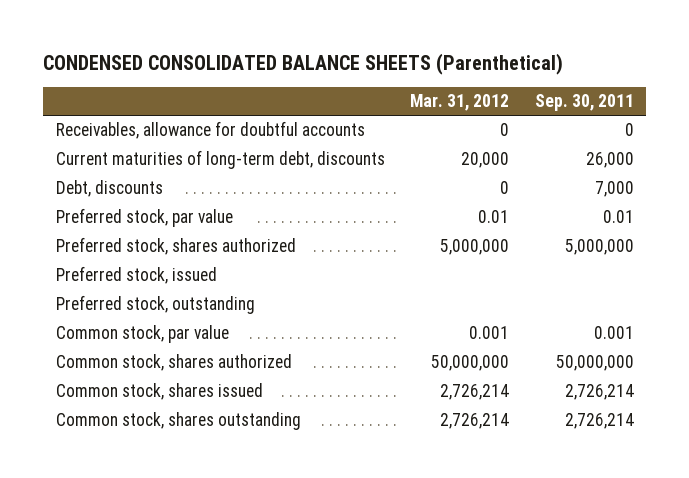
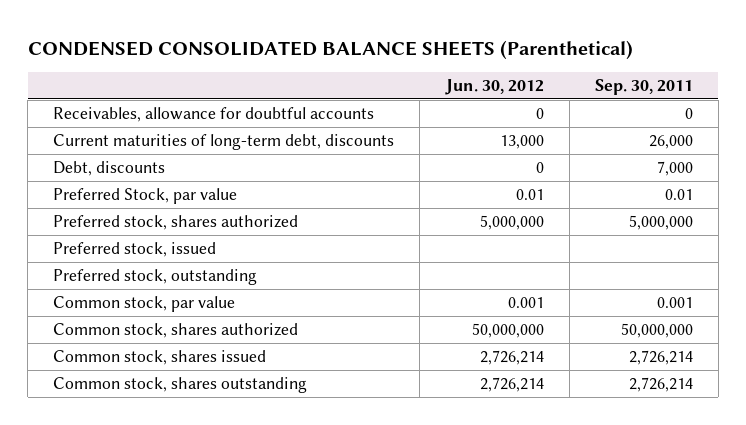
[410,94,510,112] Mar. 31, 2012 -> none
none -> [444,78,544,95] Jun. 30, 2012
[55,208,233,228] Preferred stock, par value -> [53,187,238,204] Preferred Stock, par value

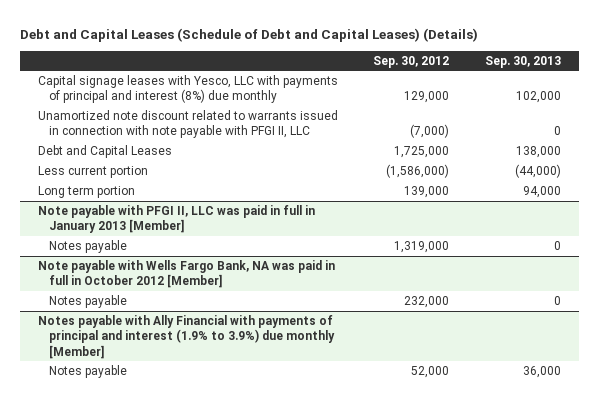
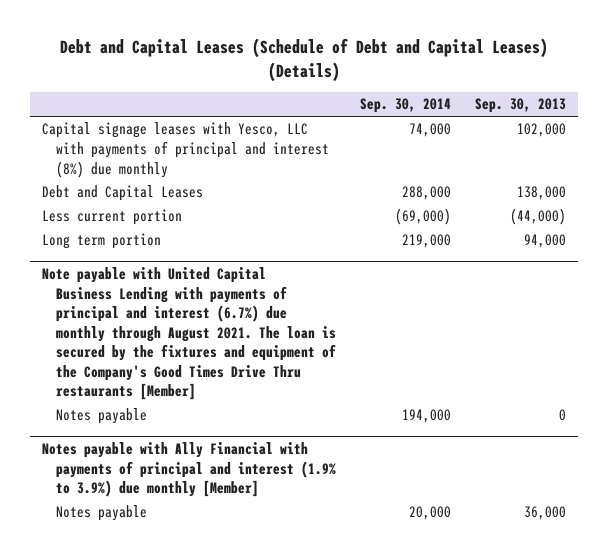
[373,55,450,68] Sep. 30, 2012 -> none
none -> [360,98,452,114] Sep. 30, 2014
[37,110,338,139] Unamortized note discount related to warrants issued in connection with note payable with PFGI II, LLC -> none
[37,205,315,234] Note payable with PFGI II, LLC was paid in full in January 2013 [Member] -> none
[48,240,127,254] Notes payable -> none
[37,260,335,289] Note payable with Wells Fargo Bank, NA was paid in full in October 2012 [Member] -> none
none -> [41,267,337,401] Note payable with United Capital Business Lending with payments of principal and interest (6.7%) due monthly through August 2021. The loan is secured by the fixtures and equipment of the Company's Good Times Drive Thru restaurants [Member]

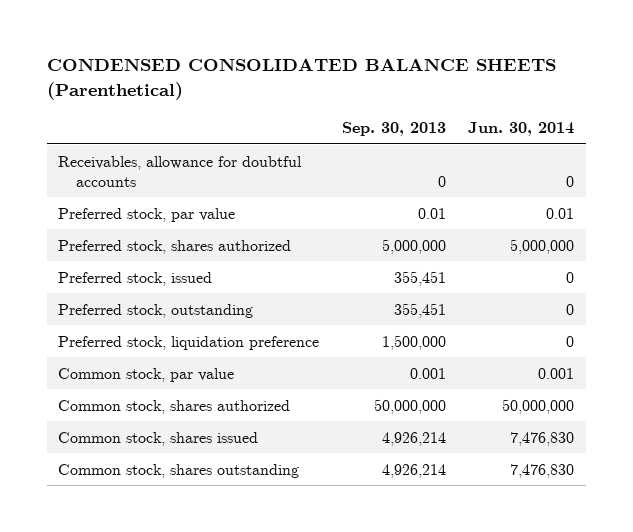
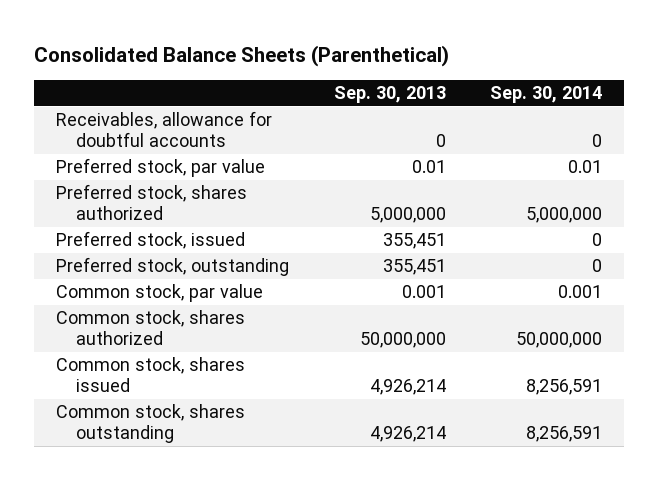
[47,58,557,100] CONDENSED CONSOLIDATED BALANCE SHEETS (Parenthetical) -> [34,45,450,68] Consolidated Balance Sheets (Parenthetical)
[468,122,575,137] Jun. 30, 2014 -> none
none -> [489,86,602,104] Sep. 30, 2014
[58,335,320,350] Preferred stock, liquidation preference -> none

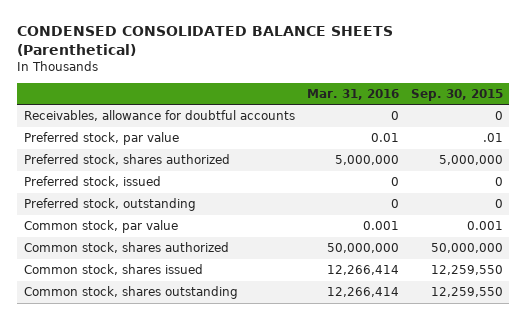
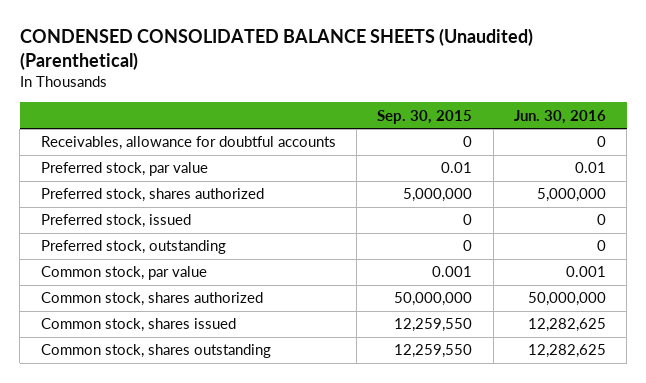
[17,25,394,56] CONDENSED CONSOLIDATED BALANCE SHEETS (Parenthetical) -> [19,28,533,70] CONDENSED CONSOLIDATED BALANCE SHEETS (Unaudited) (Parenthetical)
[306,88,399,100] Mar. 31, 2016 -> none
none -> [513,109,606,124] Jun. 30, 2016
[483,133,504,143] .01 -> [441,162,473,174] 0.01

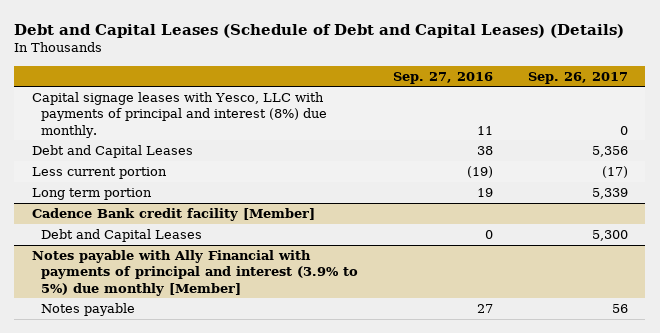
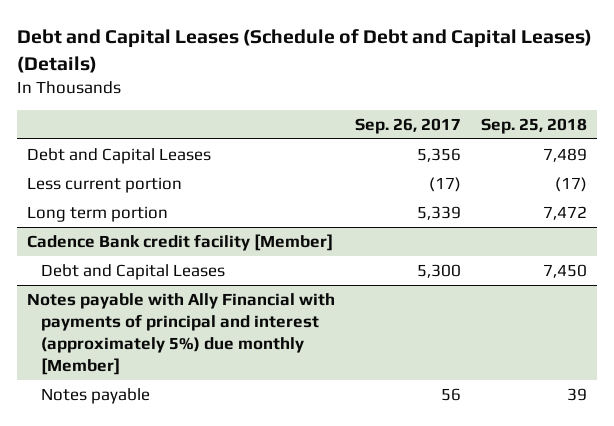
[393,71,494,84] Sep. 27, 2016 -> none
none -> [480,117,587,134] Sep. 25, 2018
[31,92,328,138] Capital signage leases with Yesco, LLC with payments of principal and interest (8%) due monthly. -> none
[31,250,359,296] Notes payable with Ally Financial with payments of principal and interest (3.9% to 5%) due monthly [Member] -> [26,292,335,375] Notes payable with Ally Financial with payments of principal and interest (approximately 5%) due monthly [Member]

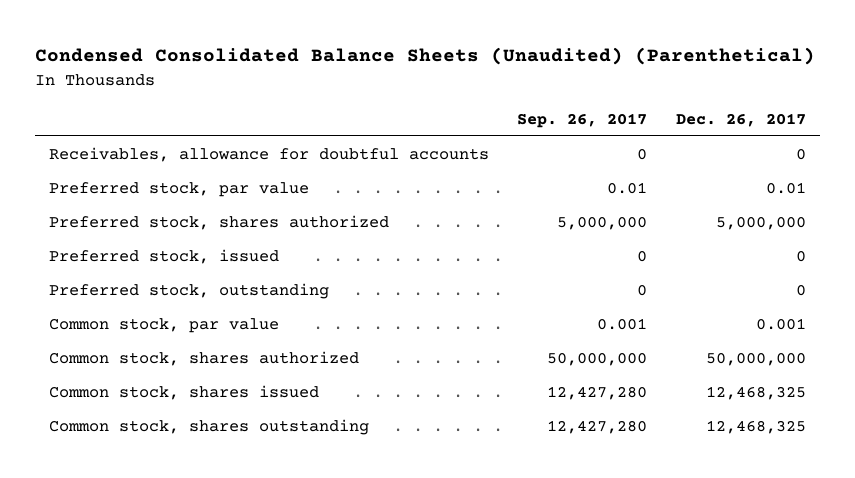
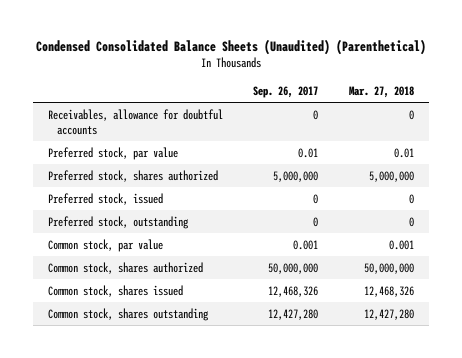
[675,112,806,127] Dec. 26, 2017 -> none
none -> [348,85,414,98] Mar. 27, 2018
[547,386,648,401] 12,427,280 -> [268,285,319,297] 12,468,326

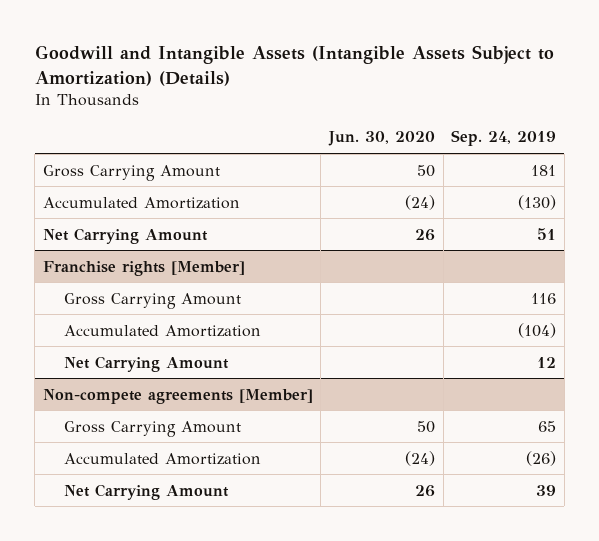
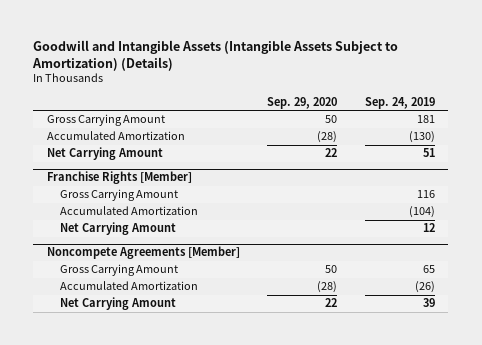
[328,131,436,147] Jun. 30, 2020 -> none
none -> [267,96,338,109] Sep. 29, 2020
[42,260,245,276] Franchise rights [Member] -> [47,171,193,185] Franchise Rights [Member]
[42,388,313,404] Non-compete agreements [Member] -> [47,246,241,260] Noncompete Agreements [Member]

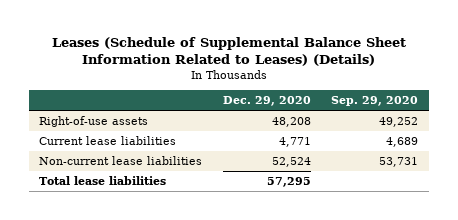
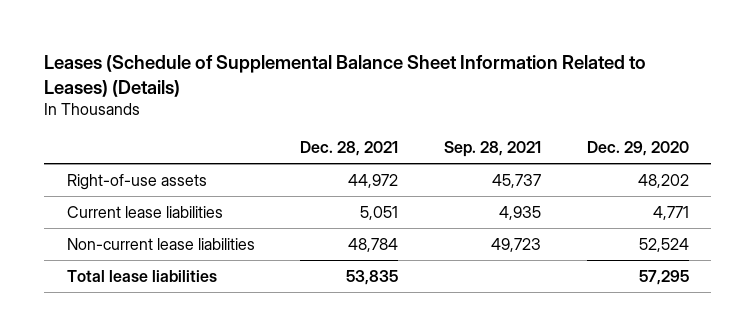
[331,96,419,107] Sep. 29, 2020 -> none
none -> [300,141,399,157] Dec. 28, 2021
none -> [443,141,541,158] Sep. 28, 2021
[271,117,311,128] 48,208 -> [637,174,689,189] 48,202

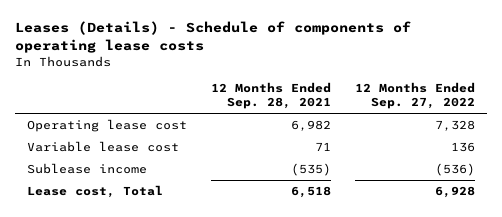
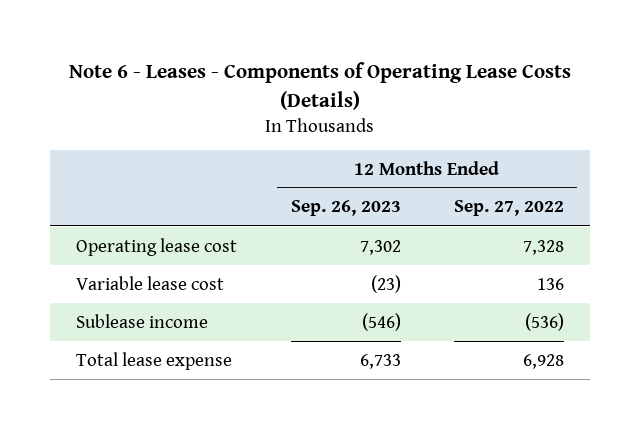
[14,21,411,54] Leases (Details) - Schedule of components of operating lease costs -> [69,62,572,110] Note 6 - Leases - Components of Operating Lease Costs (Details)
[210,82,331,109] 12 Months Ended Sep. 28, 2021 -> none
none -> [290,200,401,217] Sep. 26, 2023
[26,185,163,199] Lease cost, Total -> [76,351,233,370] Total lease expense

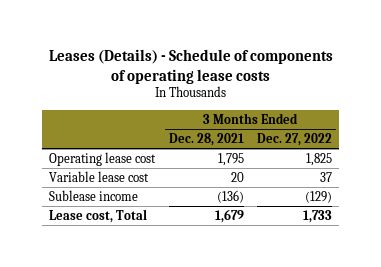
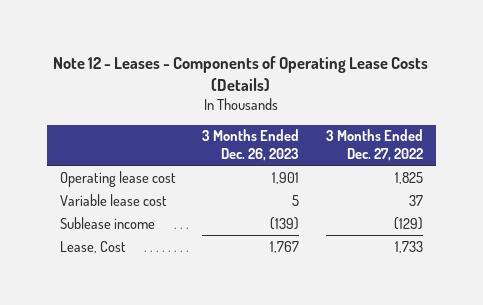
[48,49,333,84] Leases (Details) - Schedule of components of operating lease costs -> [53,55,429,92] Note 12 - Leases - Components of Operating Lease Costs (Details)
[168,132,244,146] Dec. 28, 2021 -> none
none -> [202,129,300,162] 3 Months Ended Dec. 26, 2023
[48,208,147,223] Lease cost, Total -> [59,240,126,253] Lease, Cost

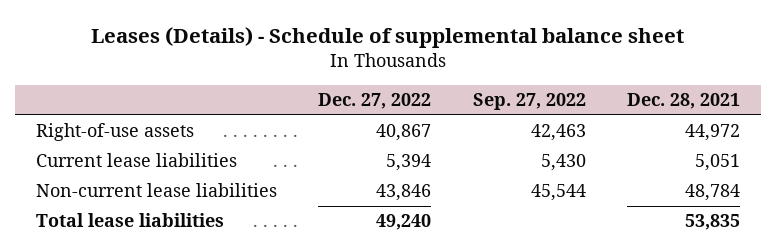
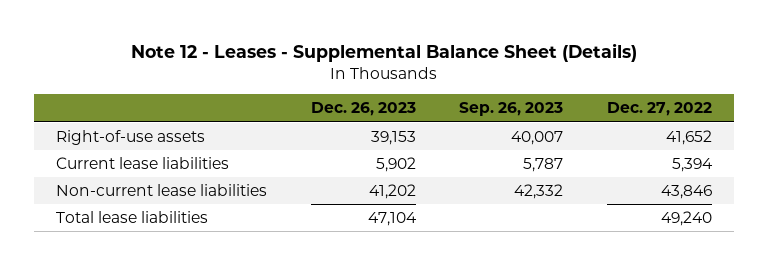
[91,26,685,48] Leases (Details) - Schedule of supplemental balance sheet -> [131,43,638,63] Note 12 - Leases - Supplemental Balance Sheet (Details)
[472,93,586,111] Sep. 27, 2022 -> none
[627,93,741,110] Dec. 28, 2021 -> none
none -> [310,102,416,117] Dec. 26, 2023
none -> [459,102,564,117] Sep. 26, 2023
[376,124,432,142] 40,867 -> [666,130,713,146] 41,652

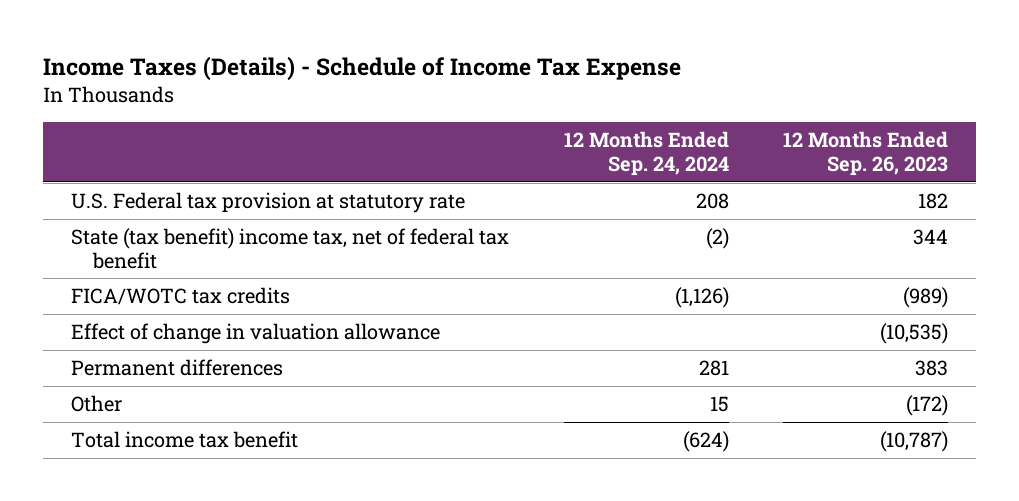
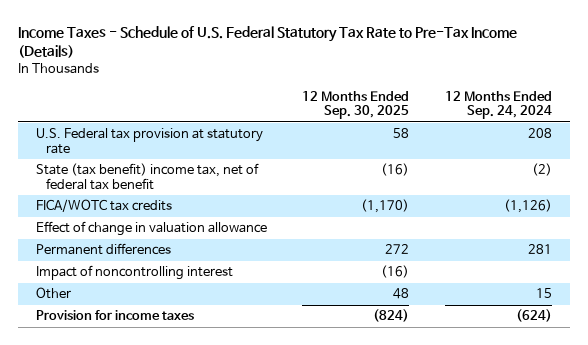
[43,55,682,81] Income Taxes (Details) - Schedule of Income Tax Expense -> [17,26,517,59] Income Taxes - Schedule of U.S. Federal Statutory Tax Rate to Pre-Tax Income (Details)
[783,131,949,177] 12 Months Ended Sep. 26, 2023 -> none
none -> [302,90,410,120] 12 Months Ended Sep. 30, 2025
none -> [35,265,233,281] Impact of noncontrolling interest
[70,431,298,449] Total income tax benefit -> [35,310,194,321] Provision for income taxes

